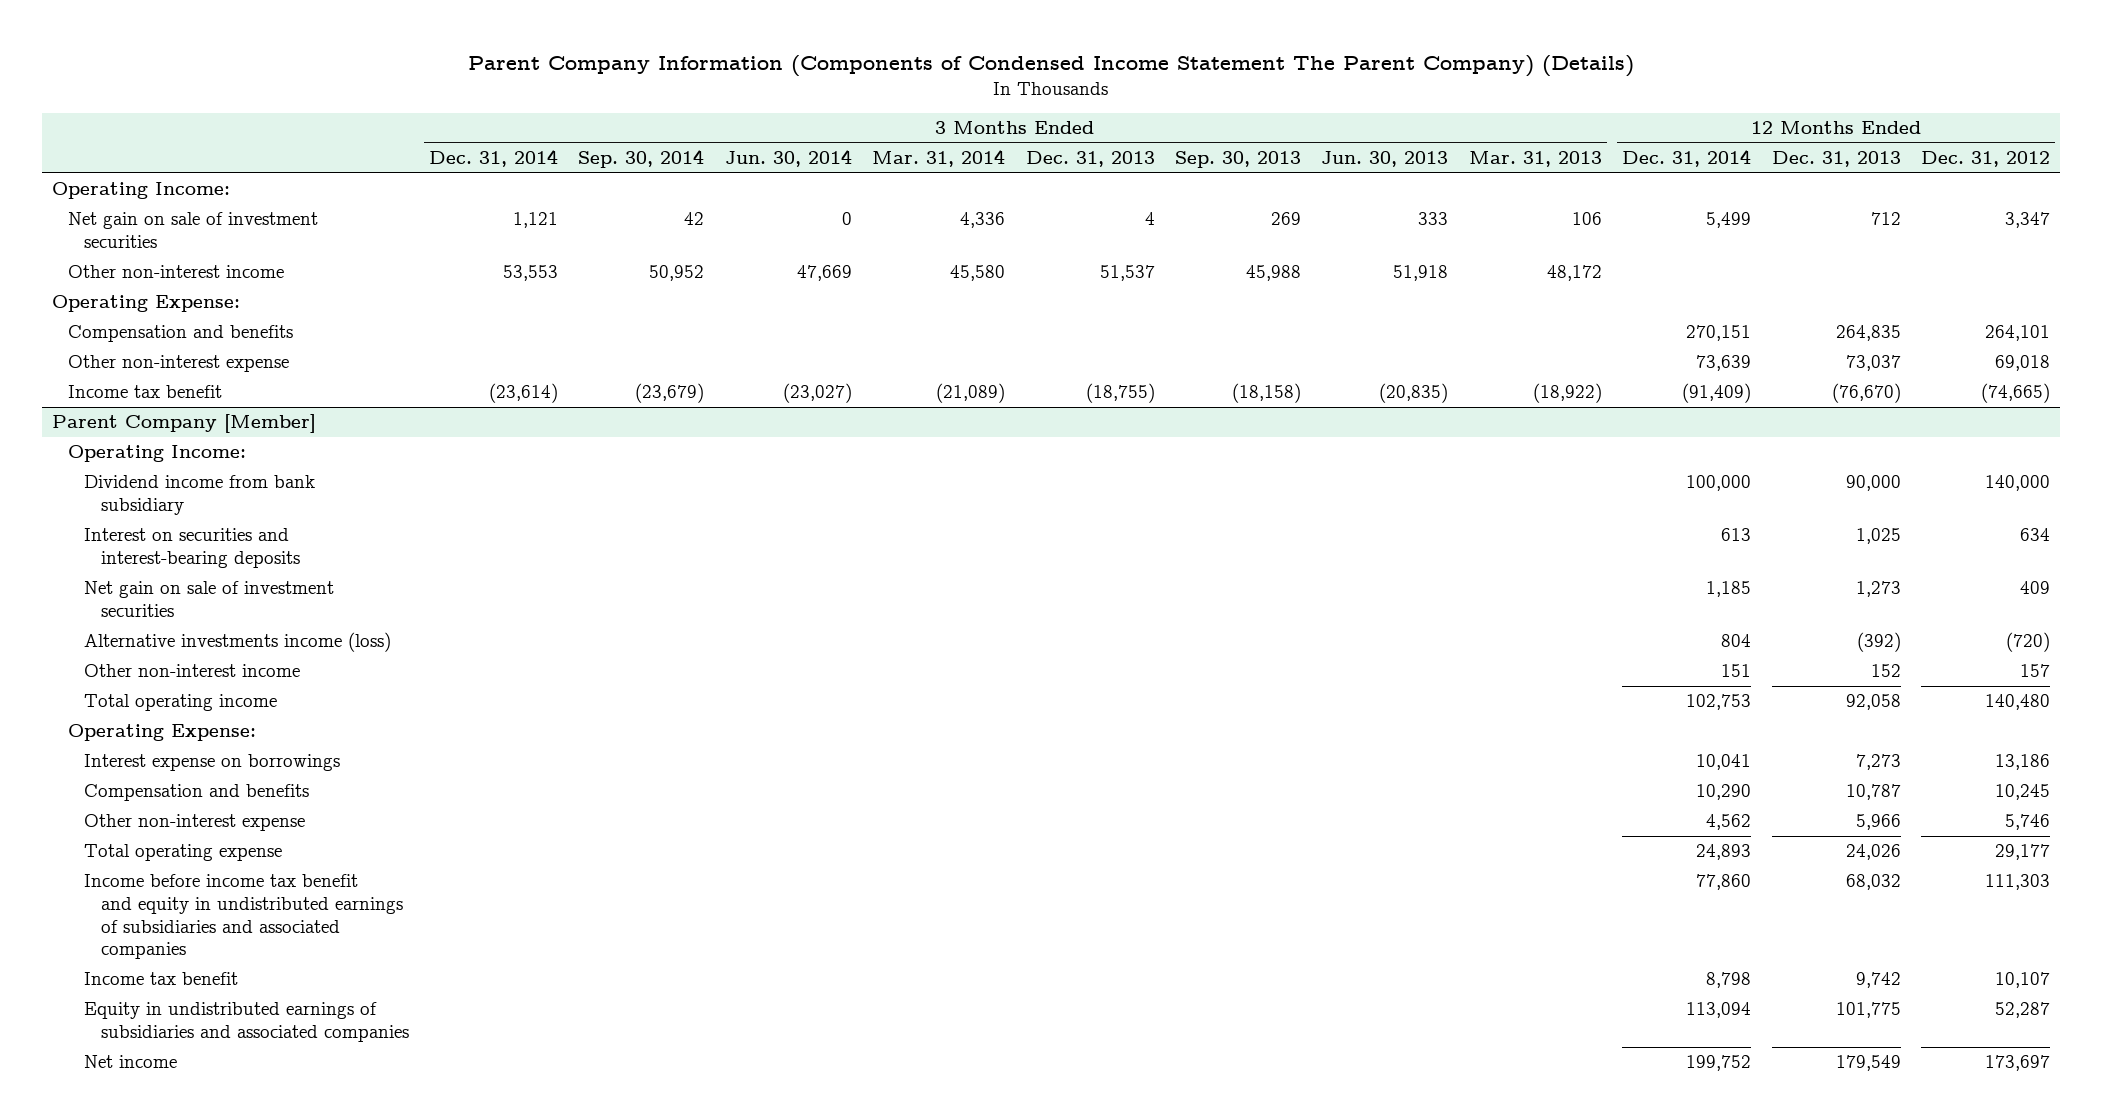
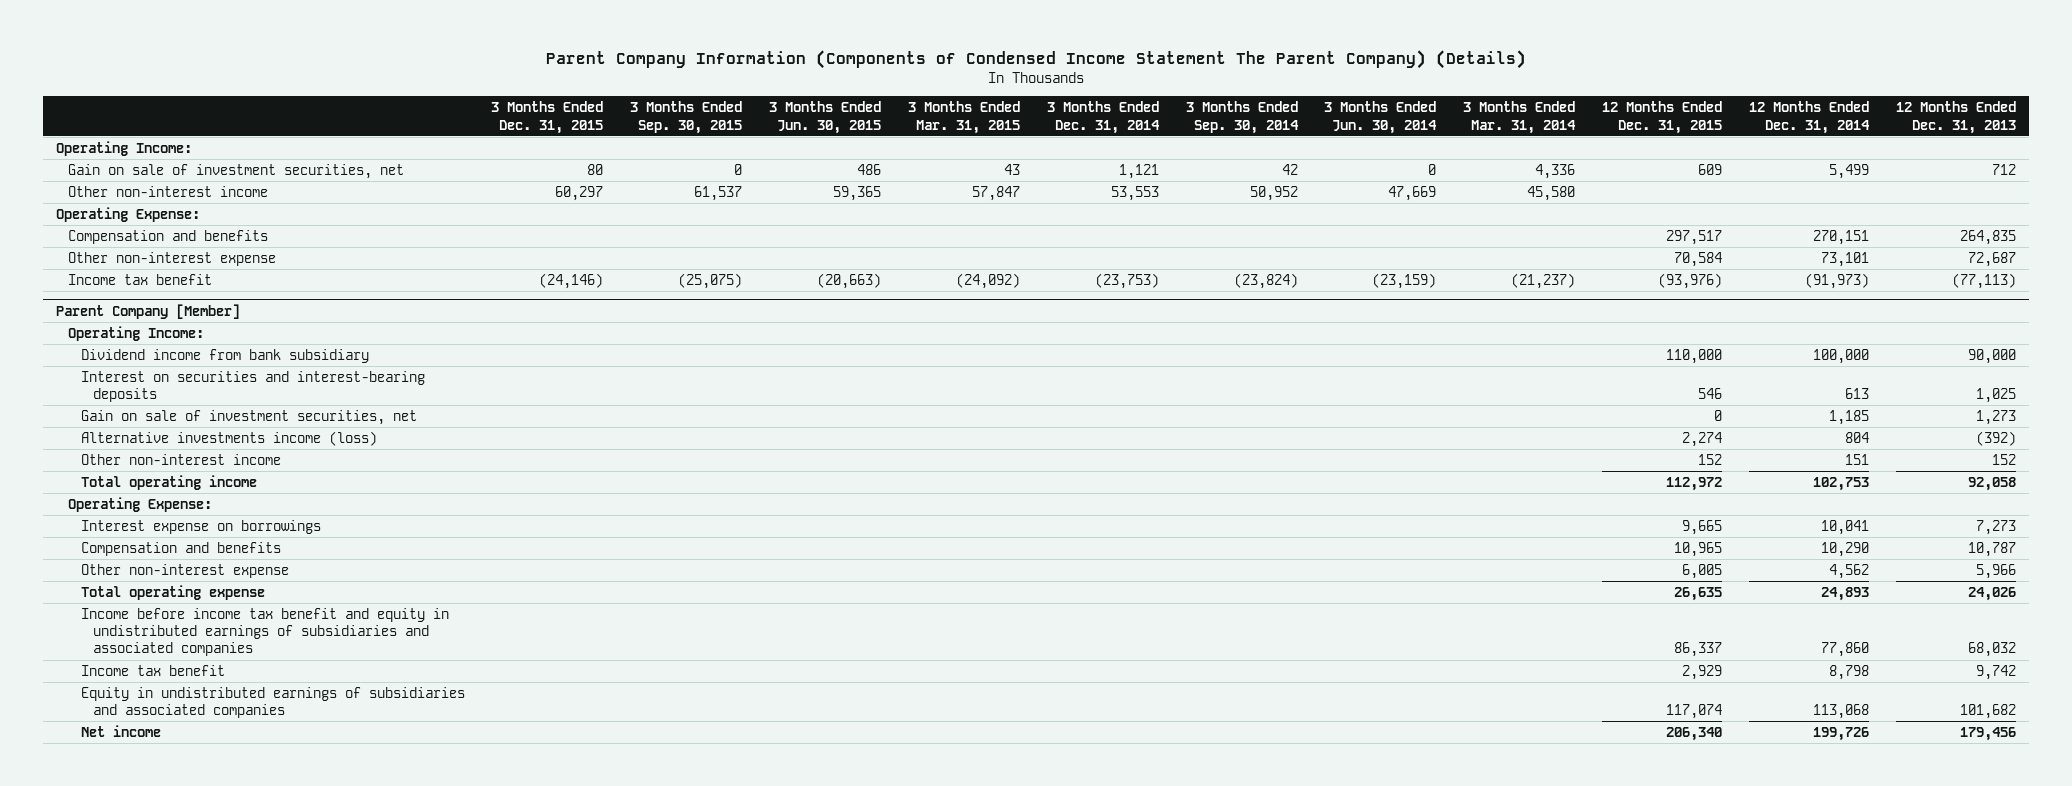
[1025,151,1155,168] Dec. 31, 2013 -> none
[1175,151,1302,169] Sep. 30, 2013 -> none
[1321,151,1449,168] Jun. 30, 2013 -> none
[1468,151,1602,168] Mar. 31, 2013 -> none
[1920,151,2050,168] Dec. 31, 2012 -> none
none -> [491,101,604,134] 3 Months Ended Dec. 31, 2015
none -> [630,101,743,134] 3 Months Ended Sep. 30, 2015
none -> [769,101,882,134] 3 Months Ended Jun. 30, 2015
none -> [907,101,1020,134] 3 Months Ended Mar. 31, 2015
none -> [1602,101,1723,134] 12 Months Ended Dec. 31, 2015
[68,212,319,248] Net gain on sale of investment securities -> [68,163,405,179] Gain on sale of investment securities, net
[1696,355,1752,372] 73,639 -> [1820,251,1869,267] 73,101
[1845,355,1901,372] 73,037 -> [1967,251,2016,267] 72,687
[489,383,559,404] (23,614) -> [1094,272,1159,289] (23,753)
[635,383,705,404] (23,679) -> [1233,272,1298,289] (23,824)
[782,383,852,404] (23,027) -> [1372,272,1437,289] (23,159)
[936,383,1006,404] (21,089) -> [1511,272,1576,289] (21,237)
[1682,383,1752,404] (91,409) -> [1804,272,1869,289] (91,973)
[1831,383,1901,404] (76,670) -> [1951,272,2016,289] (77,113)
[84,581,335,617] Net gain on sale of investment securities -> [80,409,417,425] Gain on sale of investment securities, net
[1686,1002,1752,1019] 113,094 -> [1812,704,1869,720] 113,068
[1835,1002,1901,1019] 101,775 -> [1959,704,2016,720] 101,682
[1686,1055,1752,1072] 199,752 -> [1812,726,1869,741] 199,726
[1835,1055,1901,1072] 179,549 -> [1959,726,2016,741] 179,456

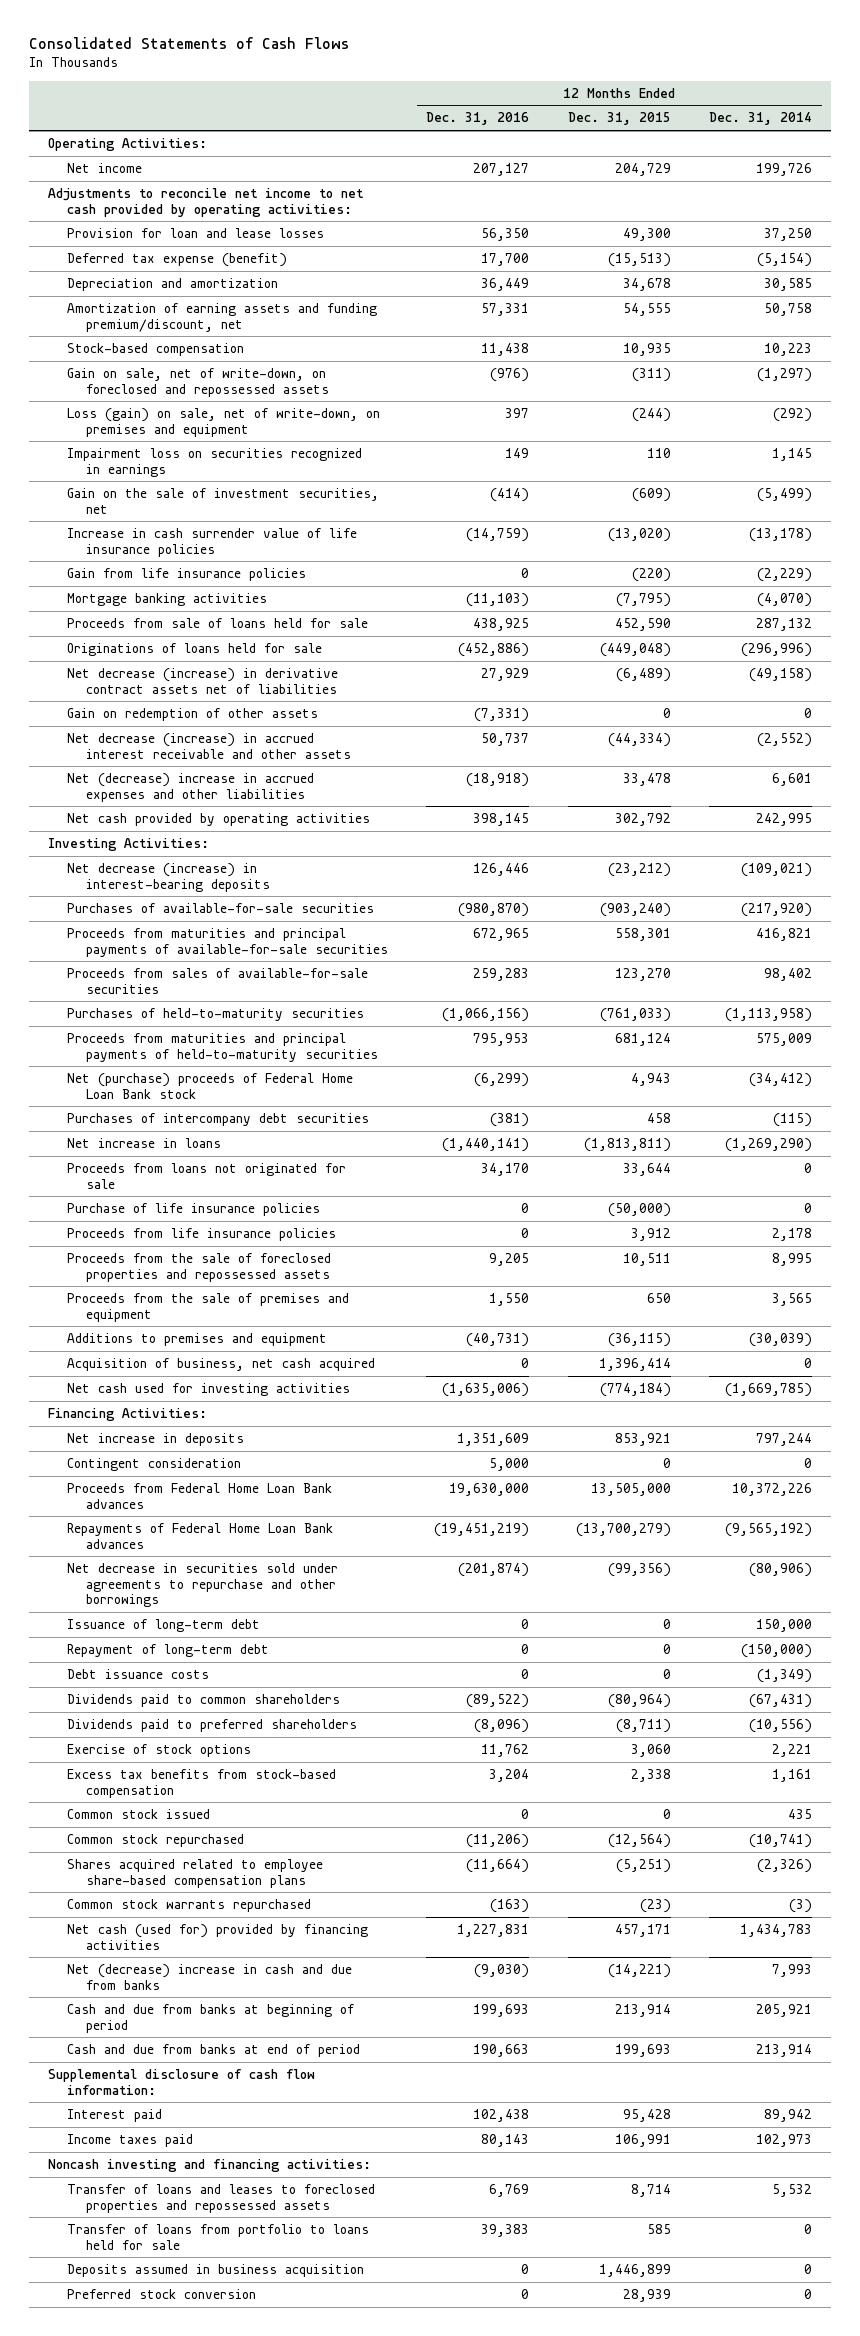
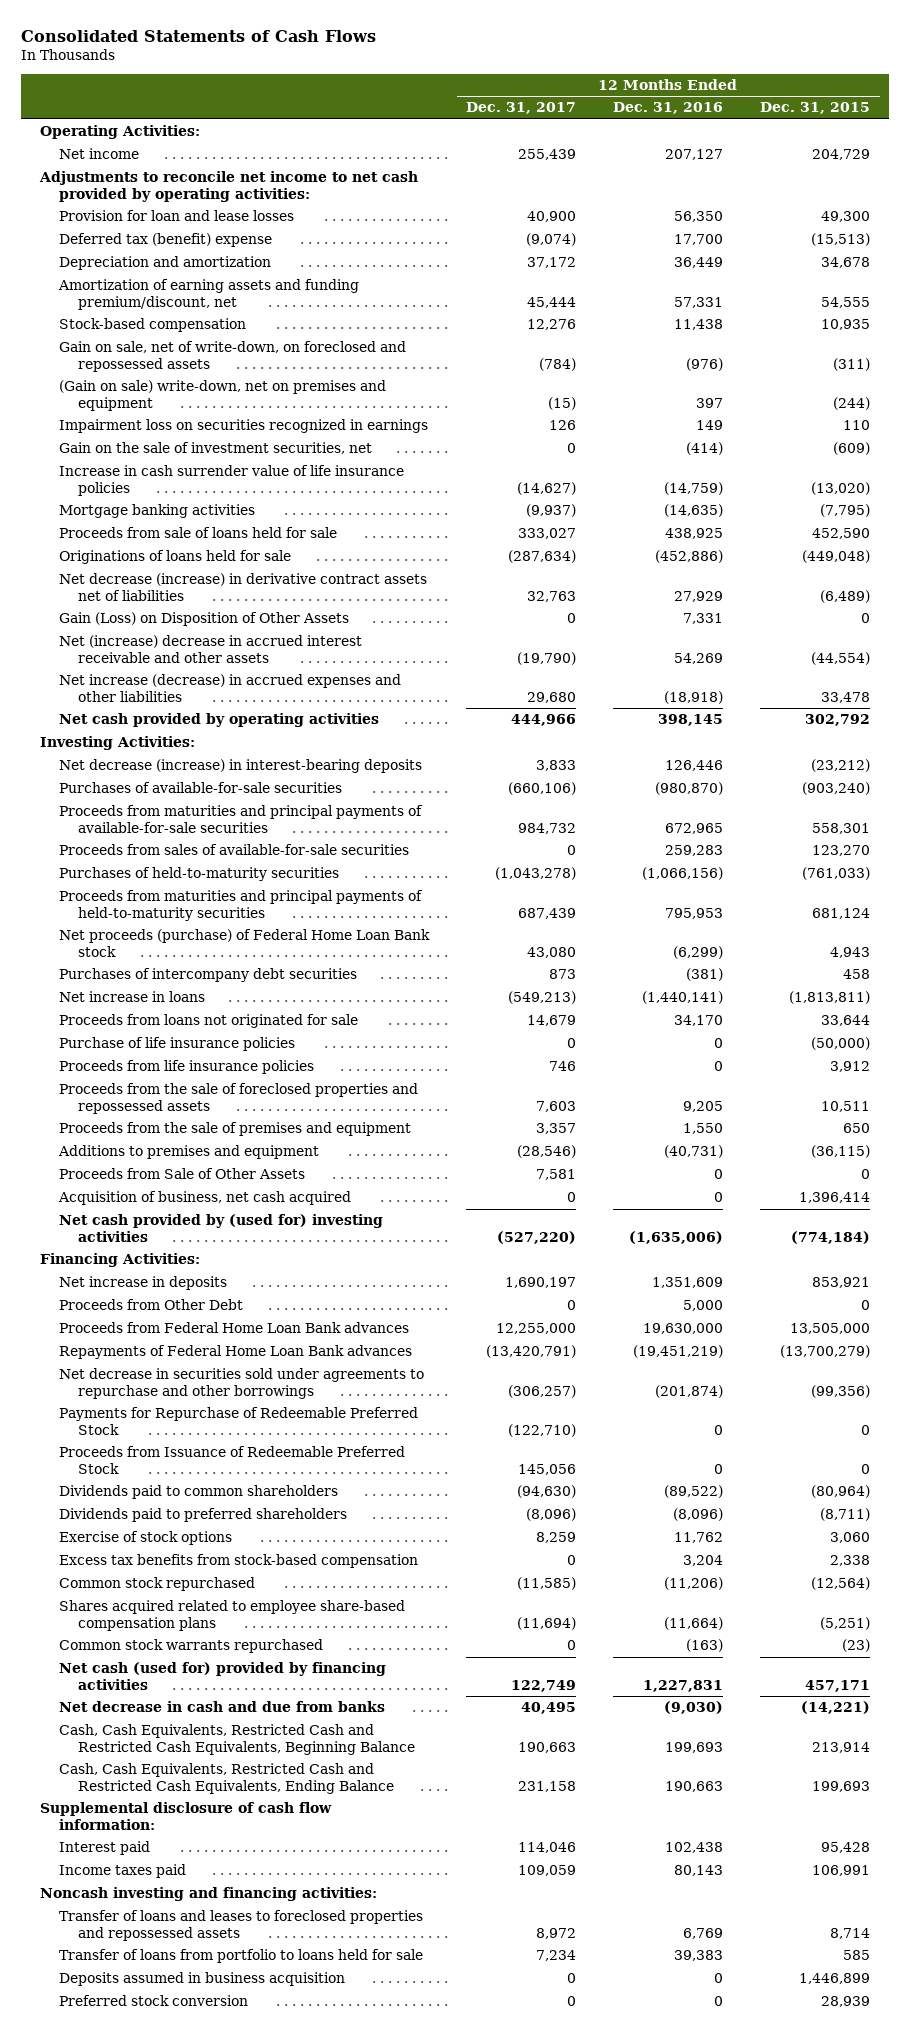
[708,112,812,126] Dec. 31, 2014 -> none
none -> [466,102,577,115] Dec. 31, 2017
[66,253,287,268] Deferred tax expense (benefit) -> [59,233,273,248] Deferred tax (benefit) expense
[66,408,380,437] Loss (gain) on sale, net of write-down, on premises and equipment -> [59,380,387,411] (Gain on sale) write-down, net on premises and equipment
[66,568,306,582] Gain from life insurance policies -> none
[466,593,530,608] (11,103) -> [664,504,724,518] (14,635)
[66,708,318,722] Gain on redemption of other assets -> [59,612,350,627] Gain (Loss) on Disposition of Other Assets
[474,708,530,723] (7,331) -> [683,613,724,625] 7,331
[66,733,351,759] Net decrease (increase) in accrued interest receivable and other assets -> [59,635,363,663] Net (increase) decrease in accrued interest receivable and other assets
[481,733,530,747] 50,737 -> [674,652,724,664] 54,269
[607,733,671,748] (44,334) -> [811,651,871,665] (44,554)
[66,773,314,802] Net (decrease) increase in accrued expenses and other liabilities -> [59,674,402,702] Net increase (decrease) in accrued expenses and other liabilities
[66,1073,353,1099] Net (purchase) proceeds of Federal Home Loan Bank stock -> [59,929,431,957] Net proceeds (purchase) of Federal Home Loan Bank stock
none -> [59,1168,306,1180] Proceeds from Sale of Other Assets
[66,1383,350,1397] Net cash used for investing activities -> [59,1214,384,1242] Net cash provided by (used for) investing activities
[66,1458,241,1472] Contingent consideration -> [59,1299,244,1311] Proceeds from Other Debt
[66,1619,260,1633] Issuance of long-term debt -> none
[66,1644,269,1658] Repayment of long-term debt -> none
[66,1669,209,1680] Debt issuance costs -> none
none -> [59,1407,419,1435] Payments for Repurchase of Redeemable Preferred Stock
none -> [59,1446,406,1474] Proceeds from Issuance of Redeemable Preferred Stock
[66,1809,210,1820] Common stock issued -> none
[66,1964,352,1990] Net (decrease) increase in cash and due from banks -> [59,1701,386,1713] Net decrease in cash and due from banks
[66,2004,354,2033] Cash and due from banks at beginning of period -> [59,1724,416,1755] Cash, Cash Equivalents, Restricted Cash and Restricted Cash Equivalents, Beginning Balance
[66,2044,360,2058] Cash and due from banks at end of period -> [59,1763,395,1794] Cash, Cash Equivalents, Restricted Cash and Restricted Cash Equivalents, Ending Balance

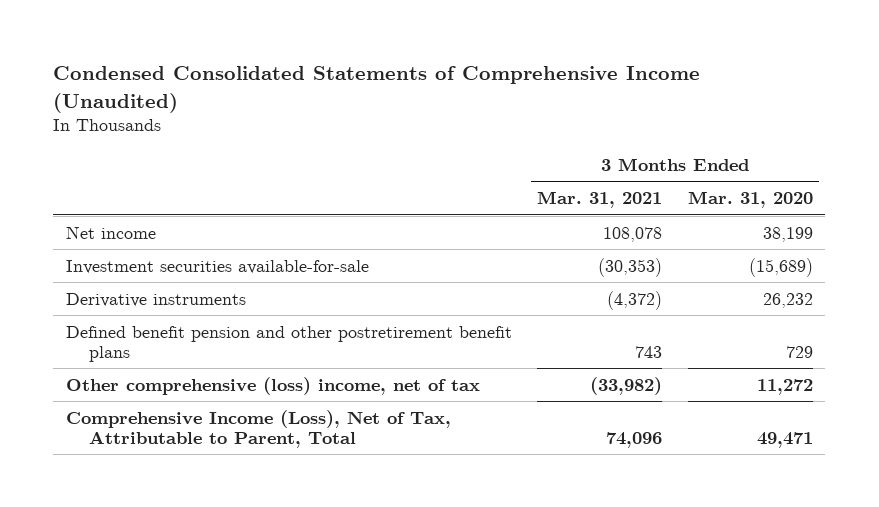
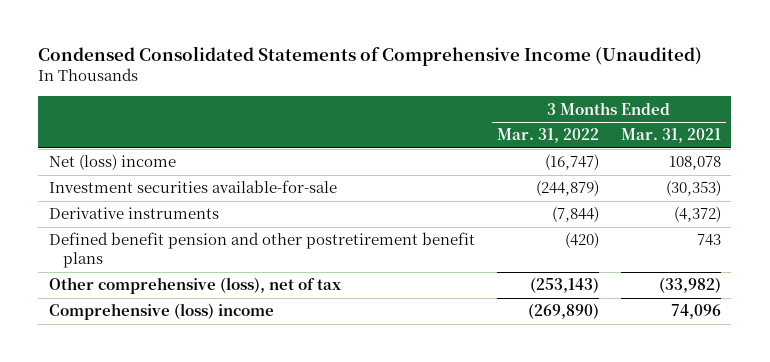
[687,191,813,209] Mar. 31, 2020 -> none
none -> [496,128,599,144] Mar. 31, 2022
[65,225,156,239] Net income -> [49,154,177,171] Net (loss) income
[65,376,480,395] Other comprehensive (loss) income, net of tax -> [49,277,342,295] Other comprehensive (loss), net of tax
[65,409,451,448] Comprehensive Income (Loss), Net of Tax, Attributable to Parent, Total -> [49,303,275,321] Comprehensive (loss) income

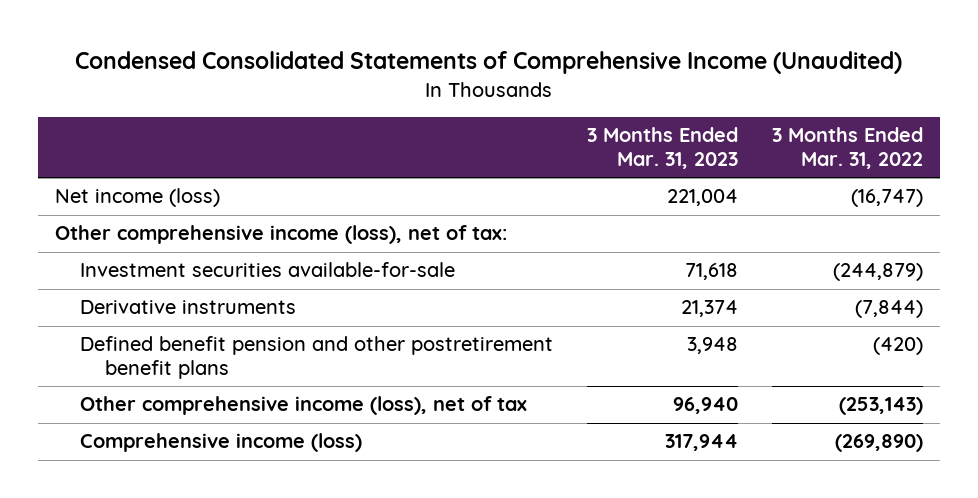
[620,128,721,144] Mar. 31, 2021 -> none
none -> [587,127,739,169] 3 Months Ended Mar. 31, 2023
[49,154,177,171] Net (loss) income -> [55,188,221,208] Net income (loss)
none -> [55,225,508,245] Other comprehensive income (loss), net of tax:
[49,277,342,295] Other comprehensive (loss), net of tax -> [80,396,528,416] Other comprehensive income (loss), net of tax
[49,303,275,321] Comprehensive (loss) income -> [80,433,363,453] Comprehensive income (loss)

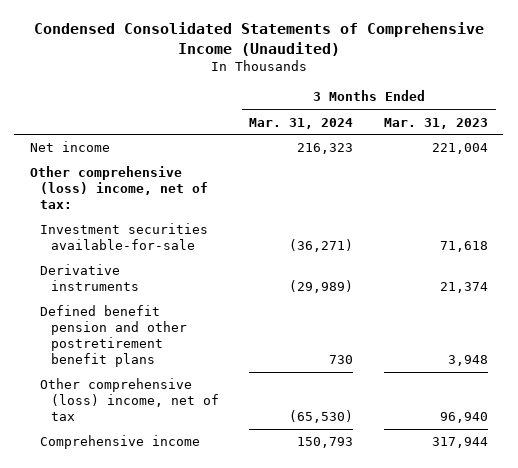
[772,127,924,169] 3 Months Ended Mar. 31, 2022 -> none
none -> [249,117,354,129] Mar. 31, 2024
[55,188,221,208] Net income (loss) -> [29,141,110,153] Net income
[55,225,508,245] Other comprehensive income (loss), net of tax: -> [29,166,209,209] Other comprehensive (loss) income, net of tax:
[80,396,528,416] Other comprehensive income (loss), net of tax -> [40,378,219,421] Other comprehensive (loss) income, net of tax
[80,433,363,453] Comprehensive income (loss) -> [40,435,201,450] Comprehensive income

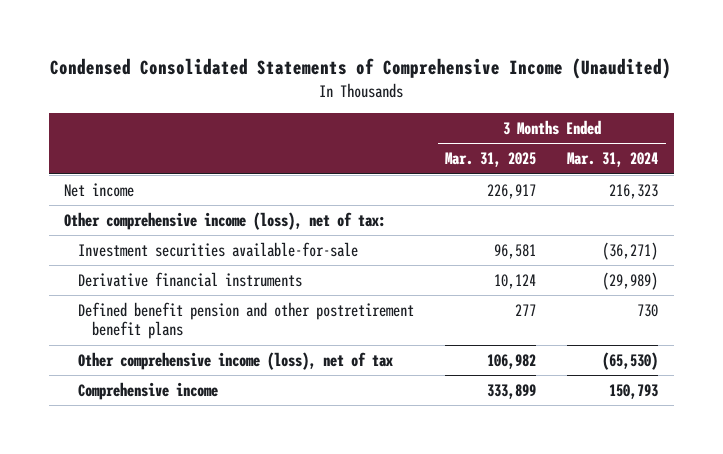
[384,117,489,129] Mar. 31, 2023 -> none
none -> [445,152,537,168] Mar. 31, 2025
[29,166,209,209] Other comprehensive (loss) income, net of tax: -> [64,211,387,230] Other comprehensive income (loss), net of tax:
[40,264,139,292] Derivative instruments -> [78,271,303,287] Derivative financial instruments
[40,378,219,421] Other comprehensive (loss) income, net of tax -> [78,351,394,370] Other comprehensive income (loss), net of tax

